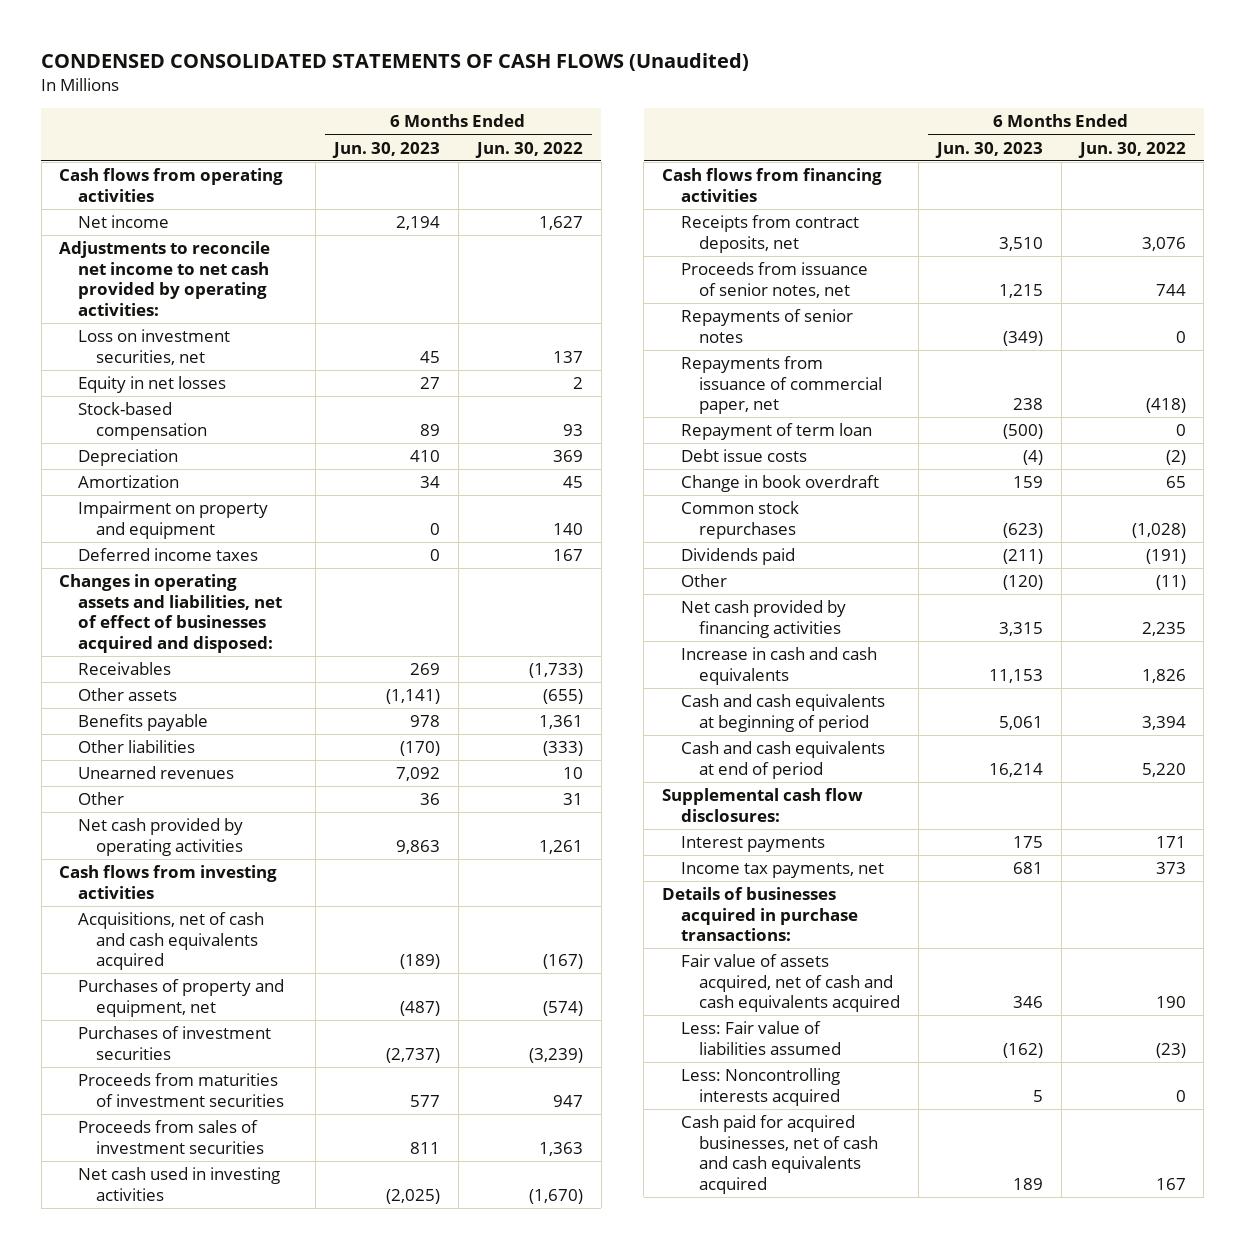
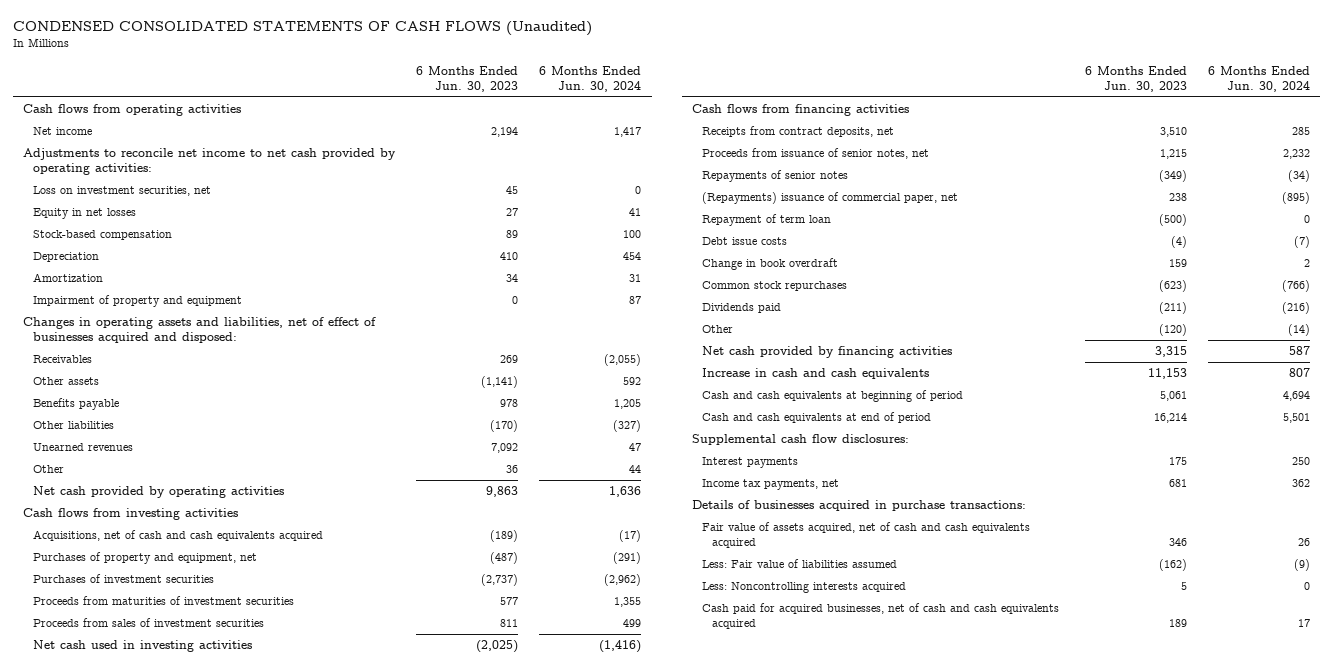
[474,141,583,158] Jun. 30, 2022 -> none
none -> [539,65,642,92] 6 Months Ended Jun. 30, 2024
[77,548,258,562] Deferred income taxes -> none
[77,501,268,539] Impairment on property and equipment -> [33,295,243,308] Impairment of property and equipment
[680,356,882,415] Repayments from issuance of commercial paper, net -> [702,192,959,205] (Repayments) issuance of commercial paper, net

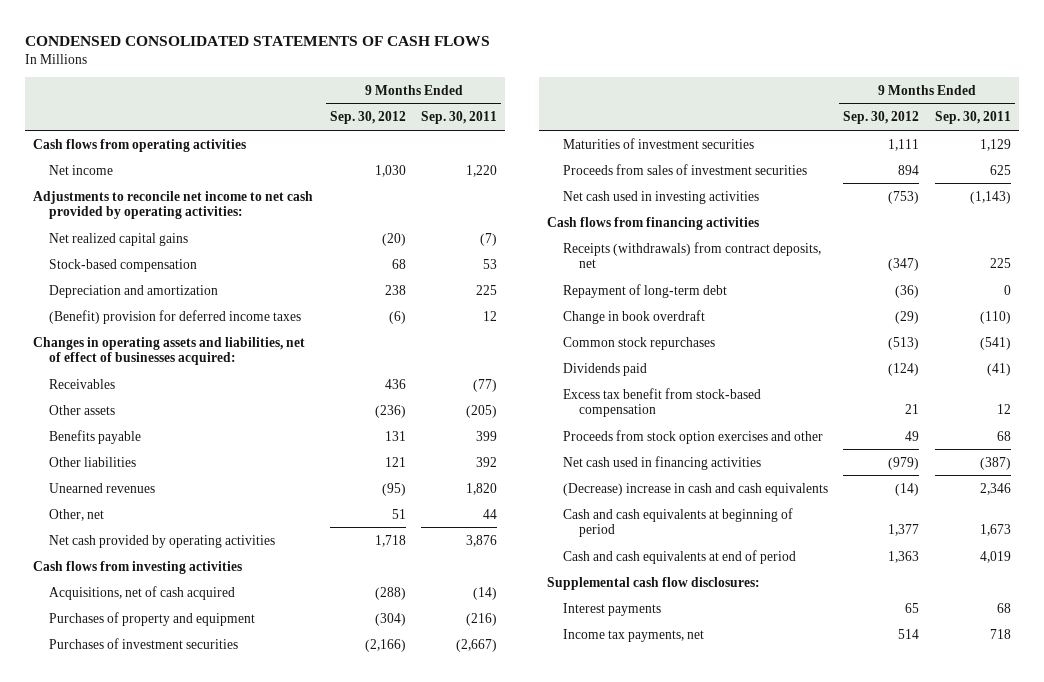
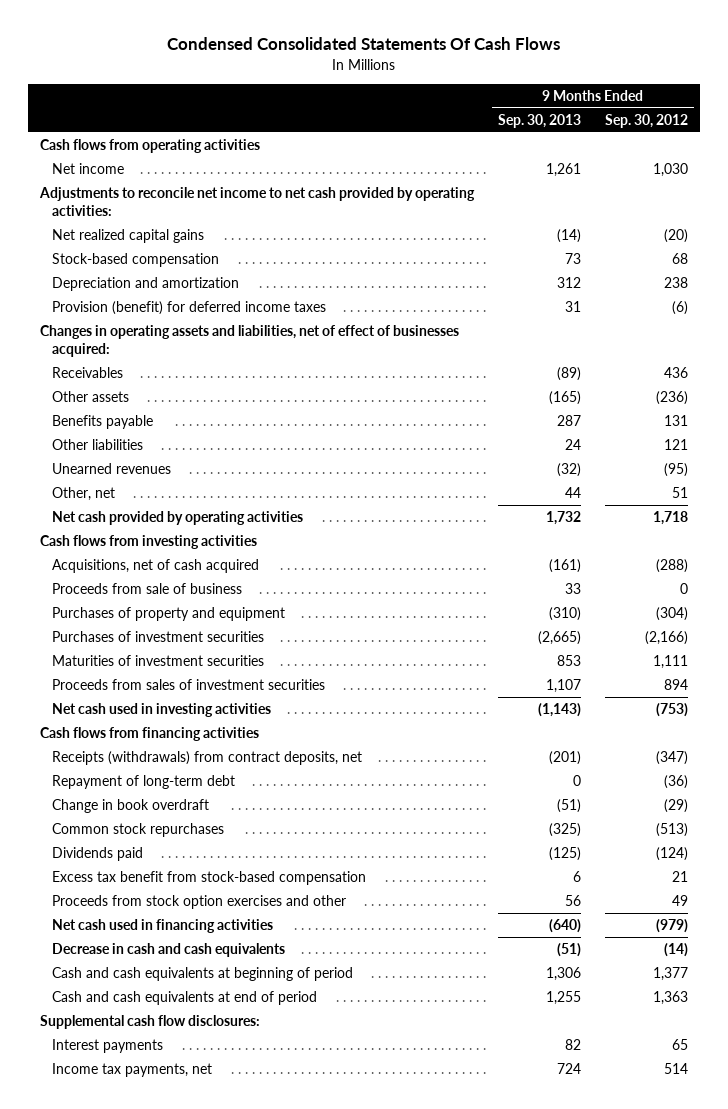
[25,35,491,46] CONDENSED CONSOLIDATED STATEMENTS OF CASH FLOWS -> [167,37,561,51] Condensed Consolidated Statements Of Cash Flows
[421,111,498,125] Sep. 30, 2011 -> none
none -> [498,113,582,128] Sep. 30, 2013
[49,309,302,324] (Benefit) provision for deferred income taxes -> [52,301,327,316] Provision (benefit) for deferred income taxes
none -> [52,583,243,595] Proceeds from sale of business
[562,482,828,496] (Decrease) increase in cash and cash equivalents -> [52,943,286,958] Decrease in cash and cash equivalents

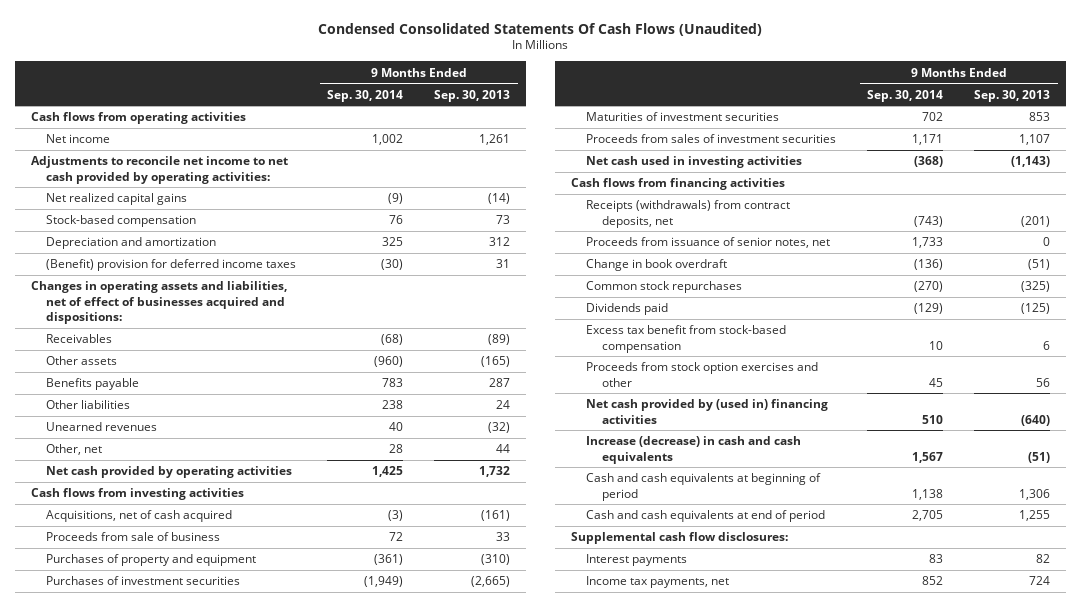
[167,37,561,51] Condensed Consolidated Statements Of Cash Flows -> [318,22,763,36] Condensed Consolidated Statements Of Cash Flows (Unaudited)
[604,113,688,128] Sep. 30, 2012 -> none
none -> [327,89,404,102] Sep. 30, 2014
[52,301,327,316] Provision (benefit) for deferred income taxes -> [46,259,297,272] (Benefit) provision for deferred income taxes
[40,325,460,357] Changes in operating assets and liabilities, net of effect of businesses acquired: -> [30,281,287,324] Changes in operating assets and liabilities, net of effect of businesses acquired and dispositions:
[52,775,236,790] Repayment of long-term debt -> none
none -> [586,237,831,249] Proceeds from issuance of senior notes, net
[52,919,274,934] Net cash used in financing activities -> [586,399,829,424] Net cash provided by (used in) financing activities
[52,943,286,958] Decrease in cash and cash equivalents -> [586,436,802,464] Increase (decrease) in cash and cash equivalents

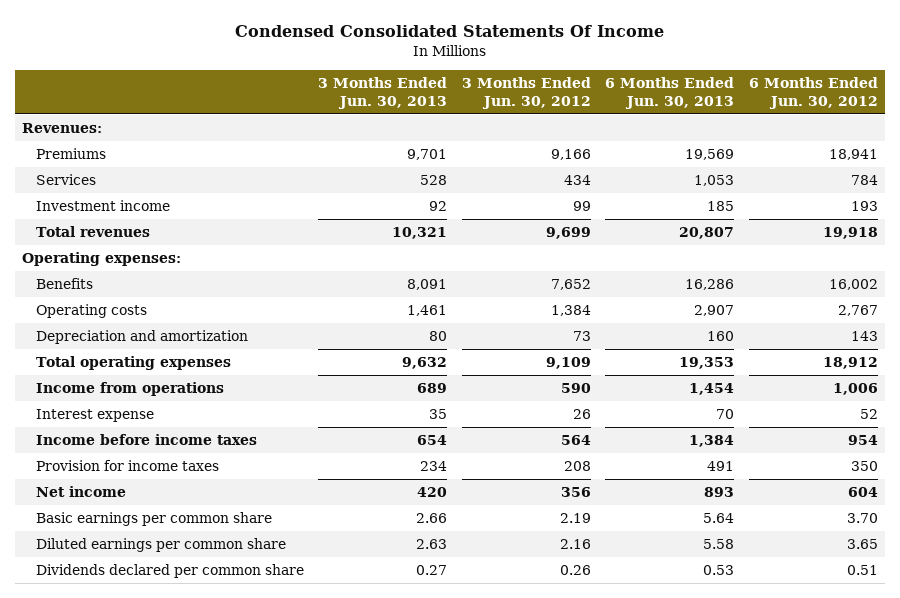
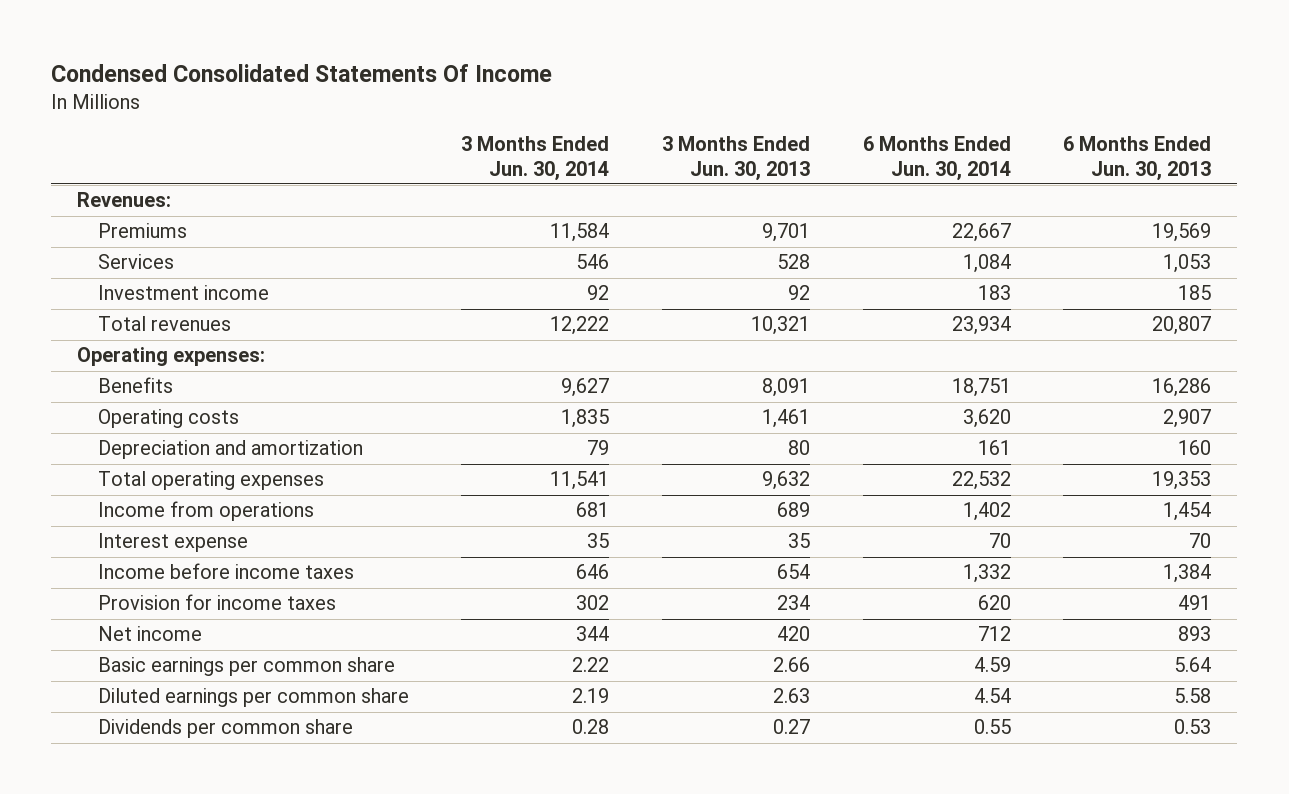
[461,76,591,109] 3 Months Ended Jun. 30, 2012 -> none
[749,76,879,109] 6 Months Ended Jun. 30, 2012 -> none
none -> [461,136,610,181] 3 Months Ended Jun. 30, 2014
none -> [862,136,1011,181] 6 Months Ended Jun. 30, 2014
[35,564,304,579] Dividends declared per common share -> [97,719,353,739] Dividends per common share

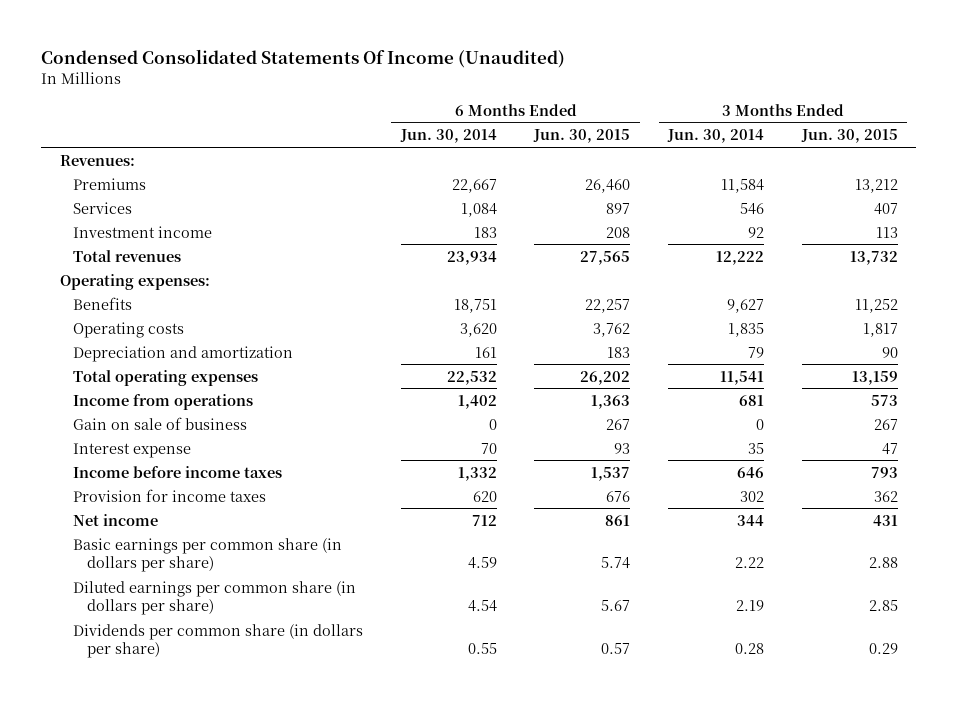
[51,63,553,82] Condensed Consolidated Statements Of Income -> [41,48,566,68] Condensed Consolidated Statements Of Income (Unaudited)
[662,136,811,181] 3 Months Ended Jun. 30, 2013 -> none
[1063,136,1212,181] 6 Months Ended Jun. 30, 2013 -> none
none -> [533,129,631,144] Jun. 30, 2015
none -> [800,129,898,144] Jun. 30, 2015
none -> [73,416,248,430] Gain on sale of business
[97,657,395,677] Basic earnings per common share -> [73,537,343,572] Basic earnings per common share (in dollars per share)
[97,688,409,708] Diluted earnings per common share -> [73,580,357,615] Diluted earnings per common share (in dollars per share)
[97,719,353,739] Dividends per common share -> [73,623,364,658] Dividends per common share (in dollars per share)

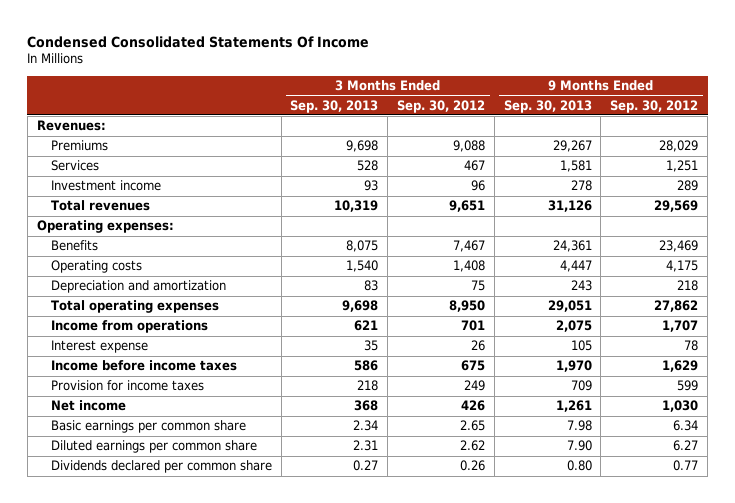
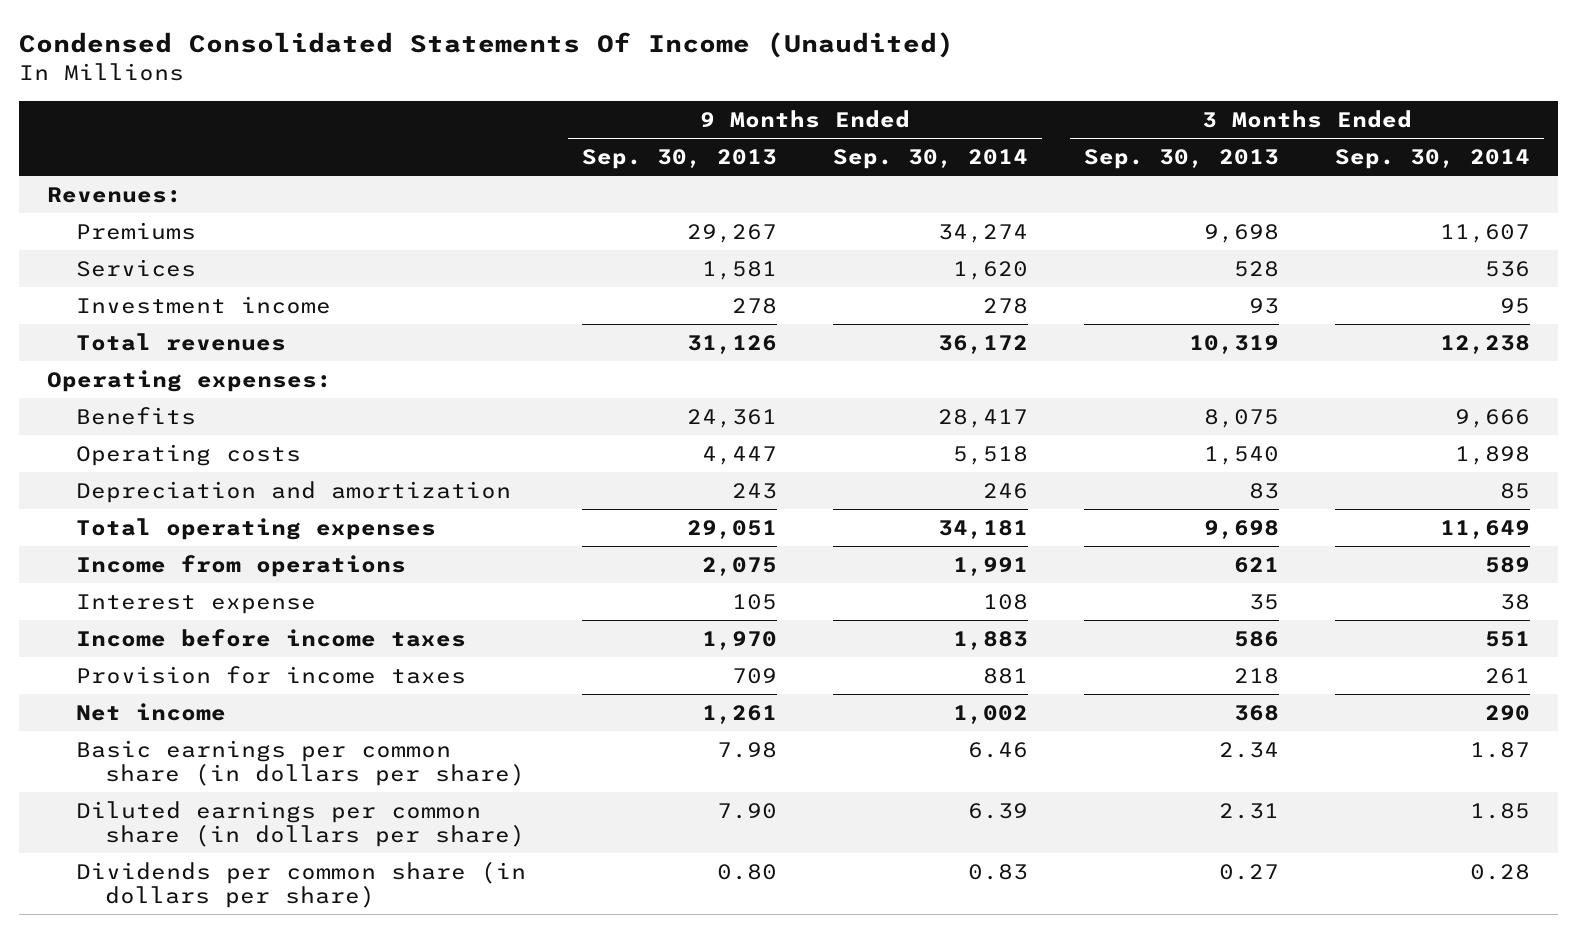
[27,35,370,48] Condensed Consolidated Statements Of Income -> [19,31,955,58] Condensed Consolidated Statements Of Income (Unaudited)
[397,99,486,113] Sep. 30, 2012 -> none
[610,99,699,113] Sep. 30, 2012 -> none
none -> [833,149,1029,170] Sep. 30, 2014
none -> [1335,149,1531,170] Sep. 30, 2014
[50,420,246,434] Basic earnings per common share -> [76,739,525,787] Basic earnings per common share (in dollars per share)
[50,440,257,454] Diluted earnings per common share -> [76,800,525,848] Diluted earnings per common share (in dollars per share)
[50,460,272,474] Dividends declared per common share -> [76,860,527,909] Dividends per common share (in dollars per share)

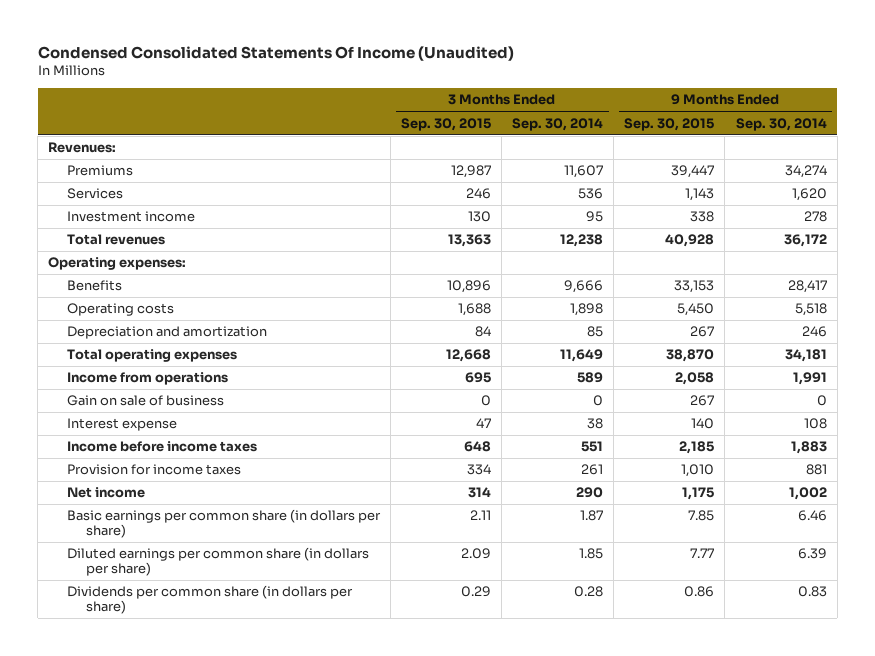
[582,149,778,170] Sep. 30, 2013 -> none
[1084,149,1280,170] Sep. 30, 2013 -> none
none -> [401,117,492,131] Sep. 30, 2015
none -> [624,117,715,131] Sep. 30, 2015
none -> [67,395,225,407] Gain on sale of business

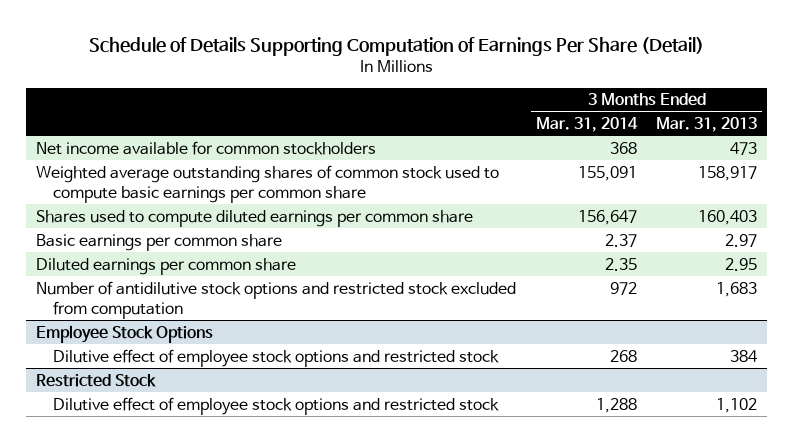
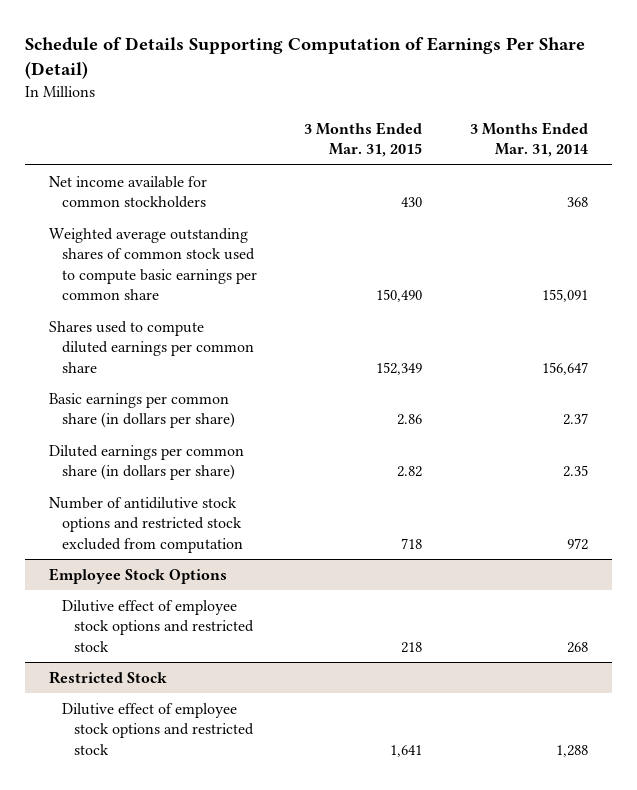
[656,117,758,133] Mar. 31, 2013 -> none
none -> [304,121,423,158] 3 Months Ended Mar. 31, 2015
[36,233,283,251] Basic earnings per common share -> [49,392,235,429] Basic earnings per common share (in dollars per share)
[36,257,297,275] Diluted earnings per common share -> [49,444,245,481] Diluted earnings per common share (in dollars per share)

